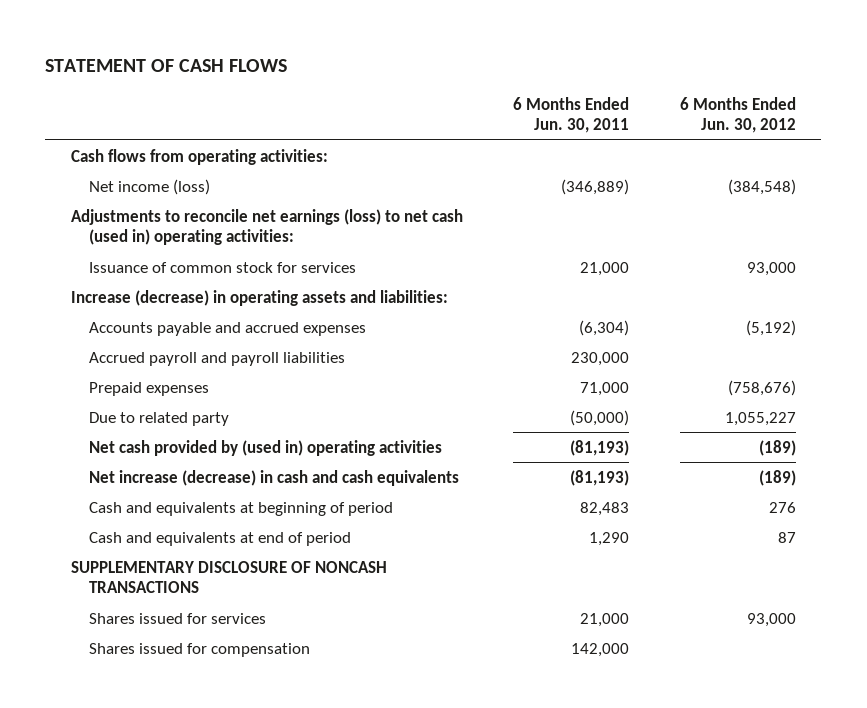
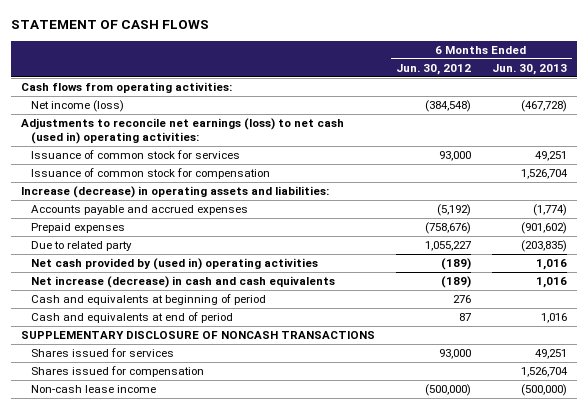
[513,96,630,133] 6 Months Ended Jun. 30, 2011 -> none
none -> [491,63,567,75] Jun. 30, 2013
none -> [30,168,270,180] Issuance of common stock for compensation
[88,351,345,366] Accrued payroll and payroll liabilities -> none
none -> [30,385,156,394] Non-cash lease income

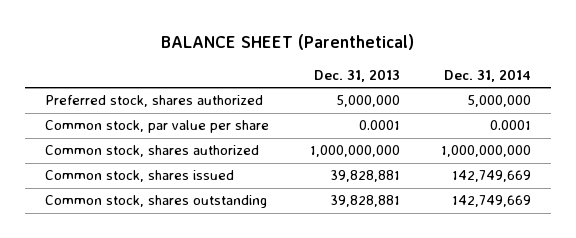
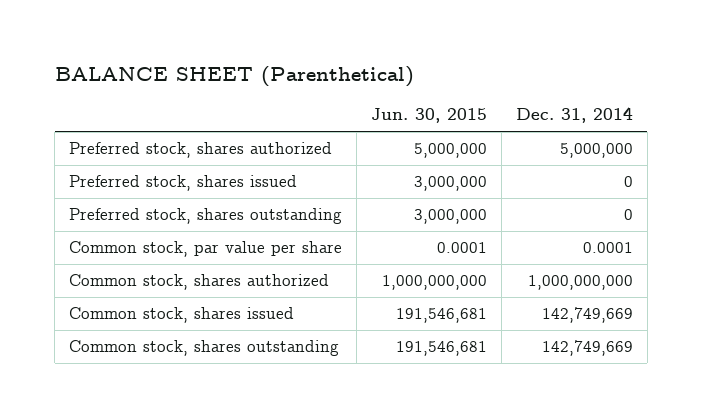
[314,68,401,82] Dec. 31, 2013 -> none
none -> [371,108,488,124] Jun. 30, 2015
none -> [69,175,298,192] Preferred stock, shares issued
none -> [69,208,343,225] Preferred stock, shares outstanding

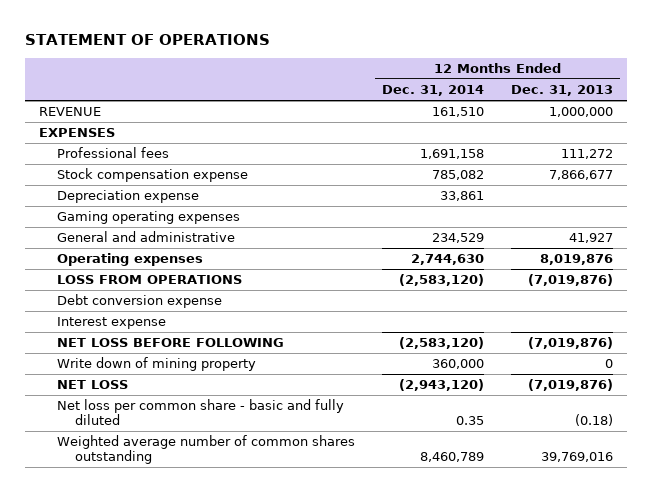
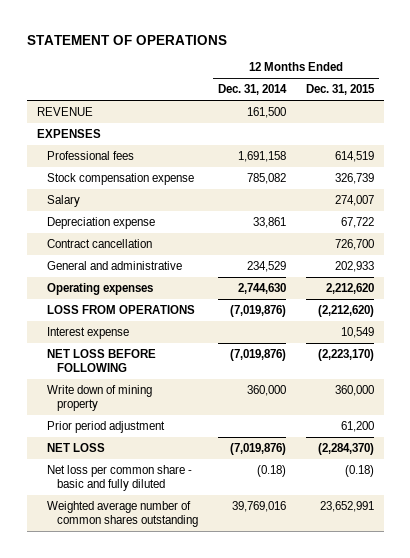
[511,85,614,97] Dec. 31, 2013 -> none
none -> [305,84,375,96] Dec. 31, 2015
[432,107,485,118] 161,510 -> [246,106,286,118] 161,500
none -> [46,194,80,207] Salary
[56,211,240,225] Gaming operating expenses -> none
none -> [46,238,152,248] Contract cancellation
[56,294,222,309] Debt conversion expense -> none
[399,274,485,287] (2,583,120) -> [229,304,286,317] (7,019,876)
[399,337,485,350] (2,583,120) -> [229,348,286,361] (7,019,876)
none -> [46,420,165,433] Prior period adjustment
[399,379,485,392] (2,943,120) -> [229,442,286,455] (7,019,876)
[456,416,485,426] 0.35 -> [256,464,286,477] (0.18)
[420,452,485,463] 8,460,789 -> [231,500,286,512] 39,769,016

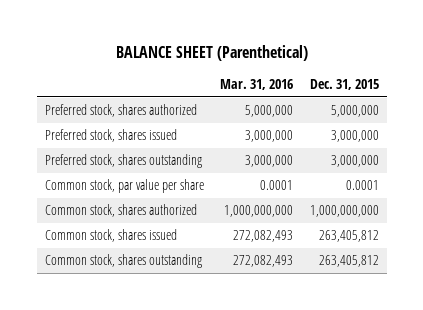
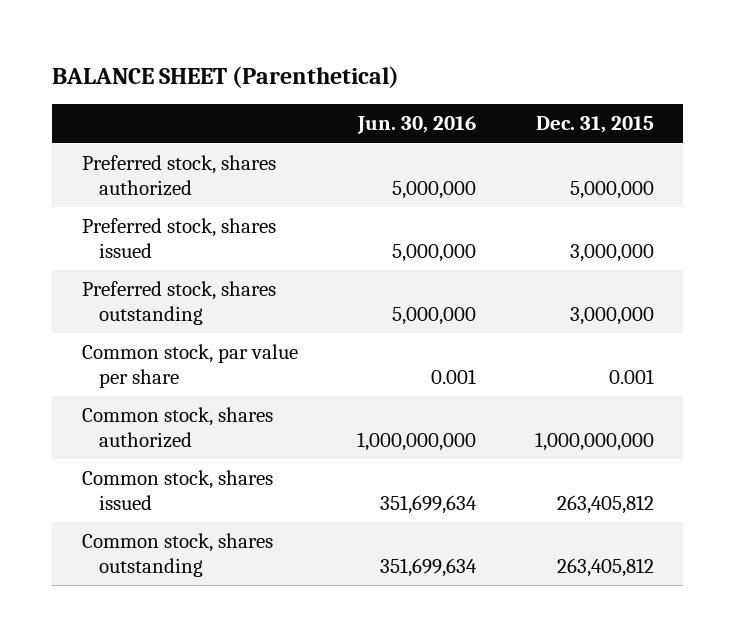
[220,79,294,91] Mar. 31, 2016 -> none
none -> [356,116,476,135] Jun. 30, 2016
[345,180,379,191] 0.0001 -> [608,369,654,385] 0.001

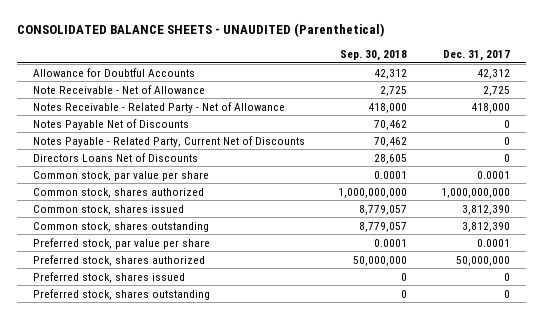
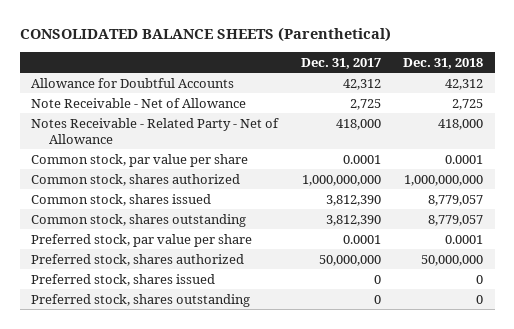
[16,23,384,38] CONSOLIDATED BALANCE SHEETS - UNAUDITED (Parenthetical) -> [19,27,391,43] CONSOLIDATED BALANCE SHEETS (Parenthetical)
[340,50,408,62] Sep. 30, 2018 -> none
none -> [403,57,484,69] Dec. 31, 2018
[33,118,190,130] Notes Payable Net of Discounts -> none
[33,135,306,147] Notes Payable - Related Party, Current Net of Discounts -> none
[33,152,199,162] Directors Loans Net of Discounts -> none

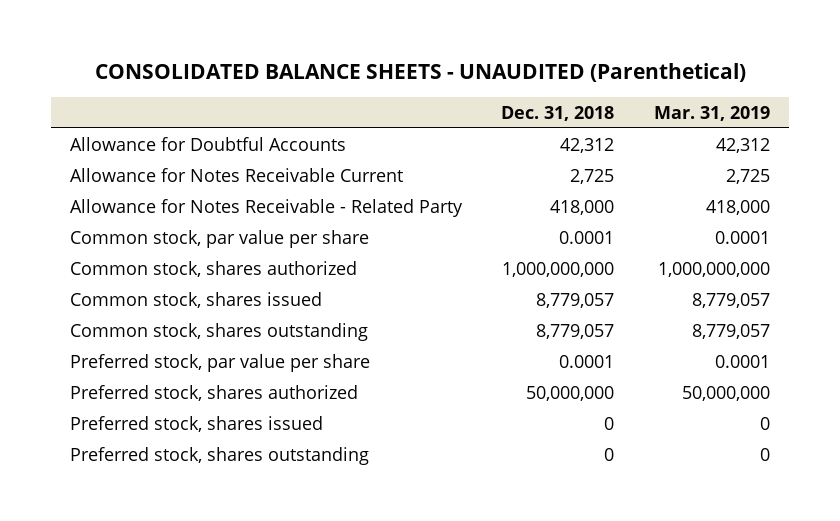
[19,27,391,43] CONSOLIDATED BALANCE SHEETS (Parenthetical) -> [94,62,746,82] CONSOLIDATED BALANCE SHEETS - UNAUDITED (Parenthetical)
[300,57,381,69] Dec. 31, 2017 -> none
none -> [653,105,770,121] Mar. 31, 2019
[31,97,247,108] Note Receivable - Net of Allowance -> [70,168,404,183] Allowance for Notes Receivable Current
[31,117,280,144] Notes Receivable - Related Party - Net of Allowance -> [70,199,464,218] Allowance for Notes Receivable - Related Party

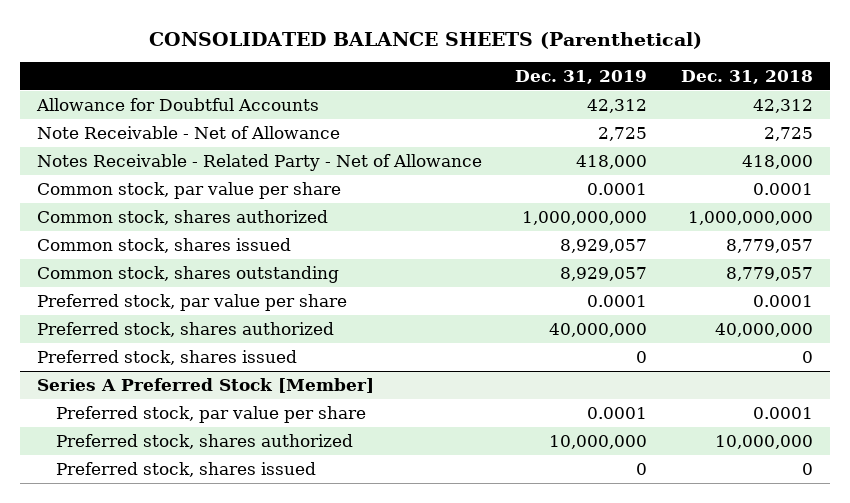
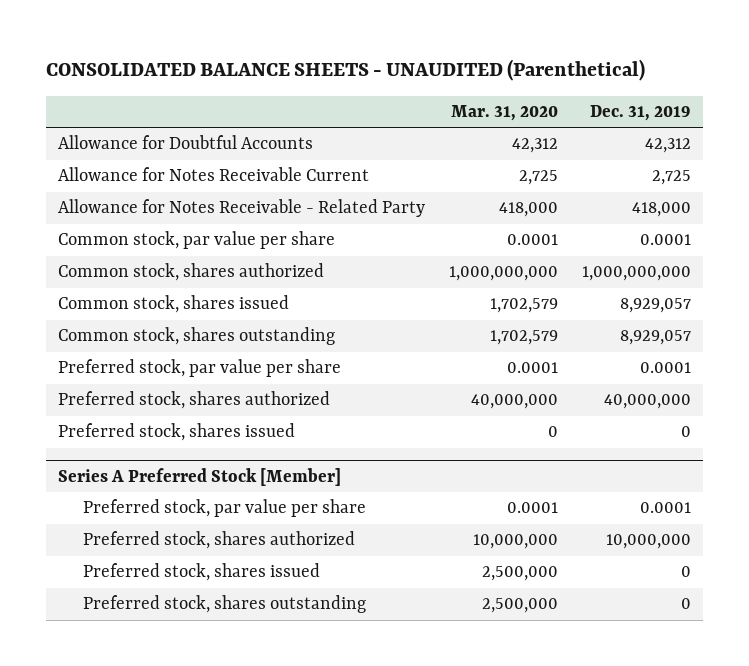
[148,31,702,49] CONSOLIDATED BALANCE SHEETS (Parenthetical) -> [46,59,646,82] CONSOLIDATED BALANCE SHEETS - UNAUDITED (Parenthetical)
[681,69,814,84] Dec. 31, 2018 -> none
none -> [451,104,559,121] Mar. 31, 2020
[36,125,340,139] Note Receivable - Net of Allowance -> [58,167,370,182] Allowance for Notes Receivable Current
[36,153,482,171] Notes Receivable - Related Party - Net of Allowance -> [58,199,426,218] Allowance for Notes Receivable - Related Party
none -> [82,595,366,614] Preferred stock, shares outstanding

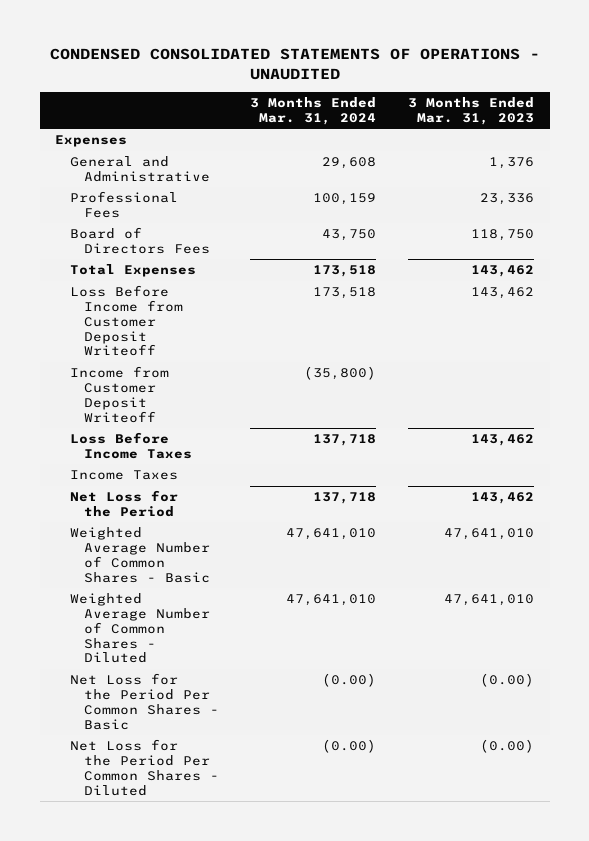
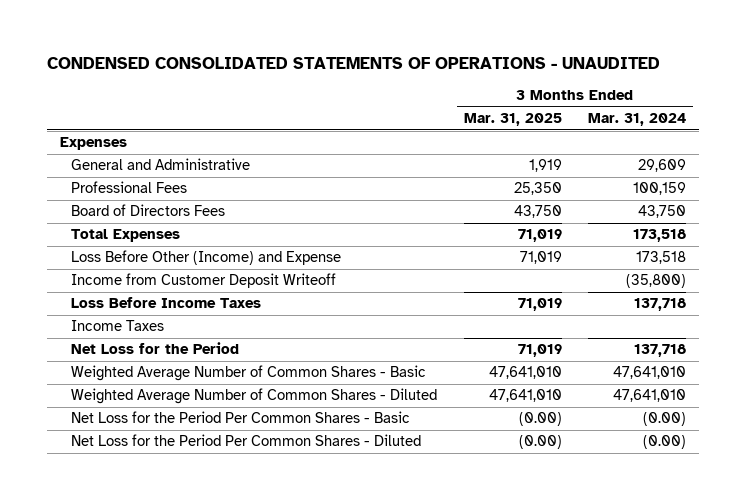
[407,96,534,125] 3 Months Ended Mar. 31, 2023 -> none
none -> [463,113,562,127] Mar. 31, 2025
[322,157,377,170] 29,608 -> [637,159,686,173] 29,609
[69,285,183,357] Loss Before Income from Customer Deposit Writeoff -> [71,250,342,266] Loss Before Other (Income) and Expense

